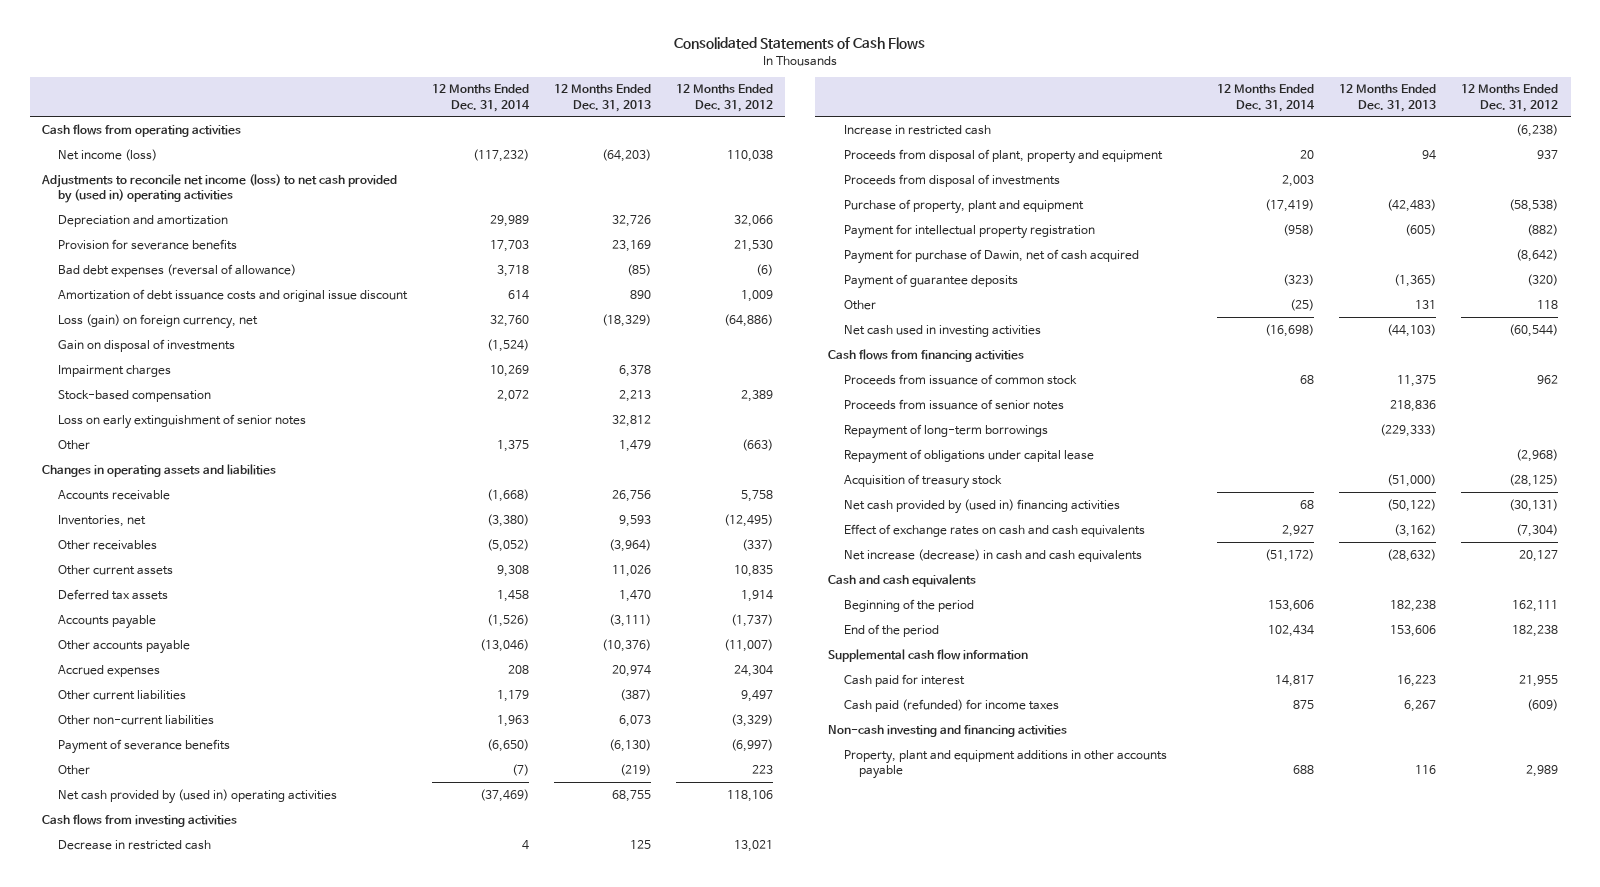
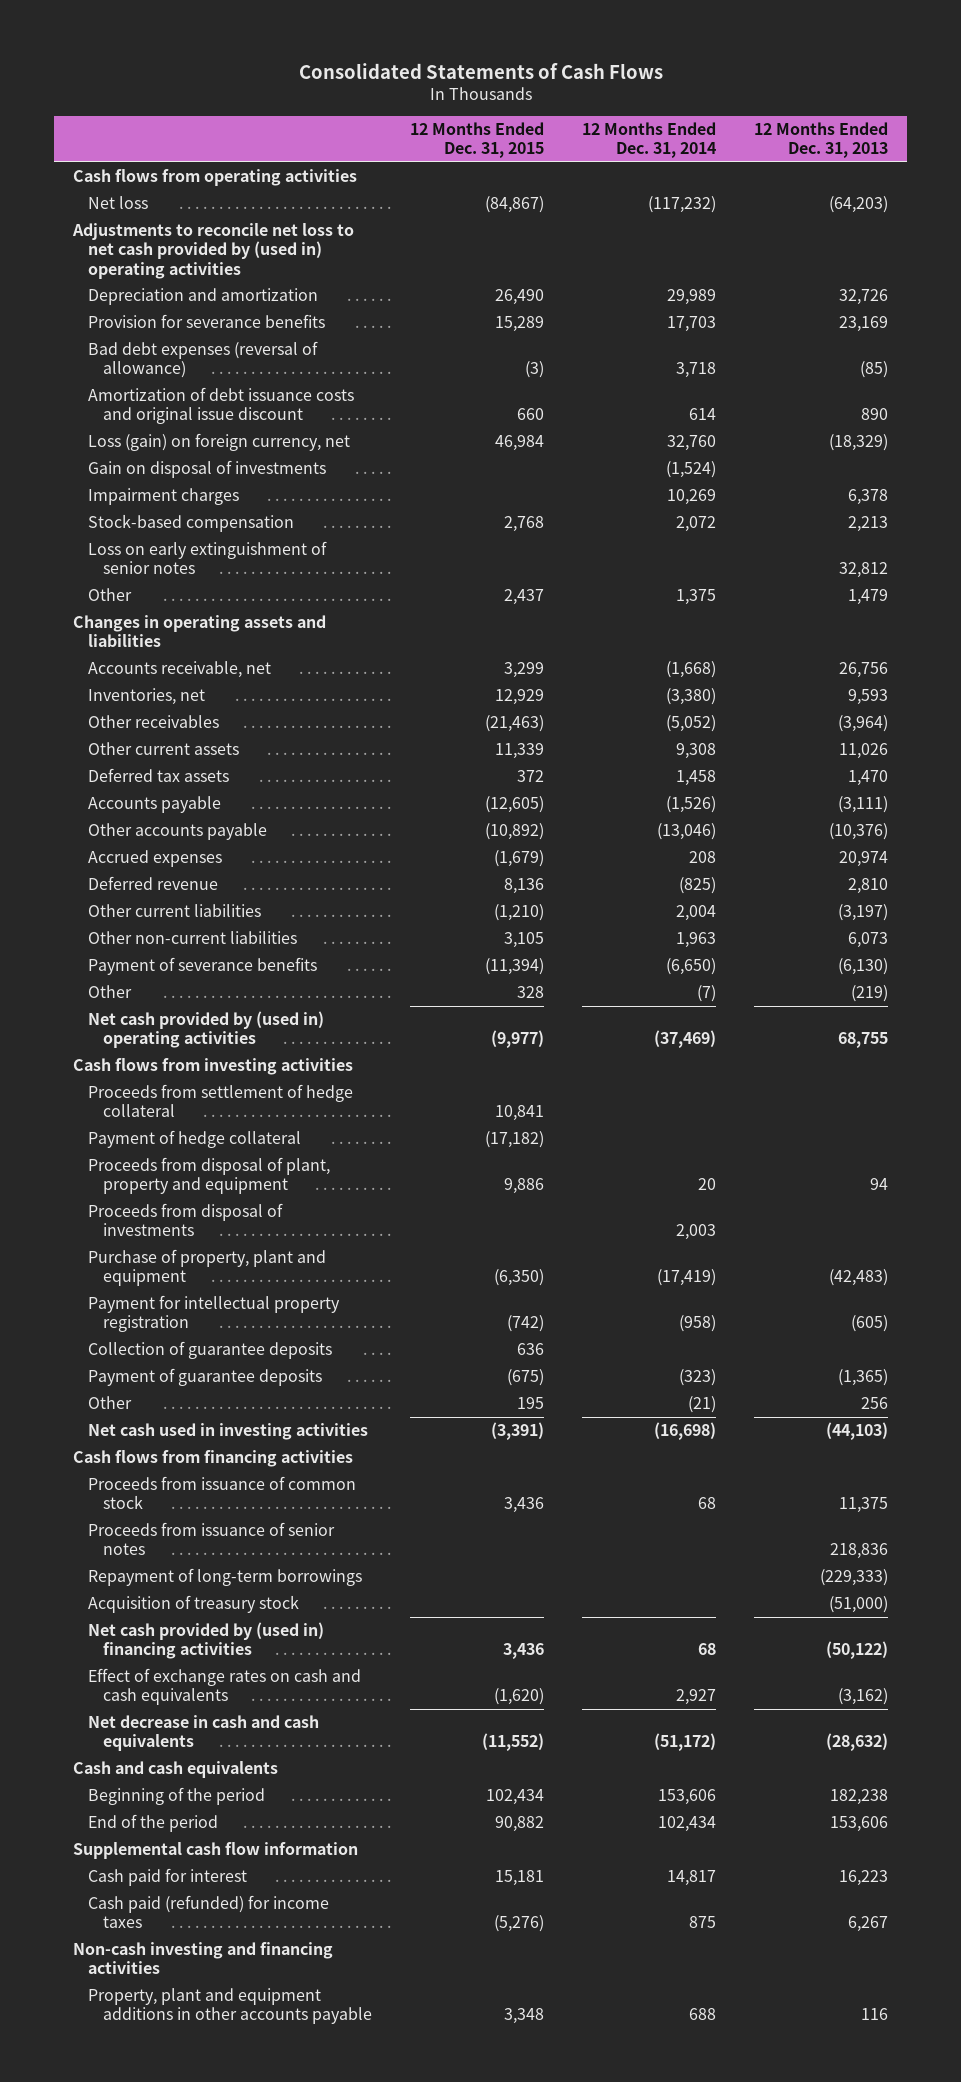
[675,84,773,112] 12 Months Ended Dec. 31, 2012 -> none
none -> [409,122,544,159] 12 Months Ended Dec. 31, 2015
[58,148,158,161] Net income (loss) -> [87,196,148,210] Net loss
[41,173,398,203] Adjustments to reconcile net income (loss) to net cash provided by (used in) operating activities -> [72,223,355,279] Adjustments to reconcile net loss to net cash provided by (used in) operating activities
[58,489,171,500] Accounts receivable -> [87,661,271,679] Accounts receivable, net
none -> [87,876,218,891] Deferred revenue
[496,689,529,702] 1,179 -> [675,905,716,922] 2,004
[619,688,651,701] (387) -> [838,904,889,922] (3,197)
[58,839,212,850] Decrease in restricted cash -> none
[843,124,991,135] Increase in restricted cash -> none
none -> [87,1084,353,1118] Proceeds from settlement of hedge collateral
none -> [87,1130,301,1149] Payment of hedge collateral
[843,248,1139,264] Payment for purchase of Dawin, net of cash acquired -> none
none -> [87,1341,332,1360] Collection of guarantee deposits
[1290,298,1315,311] (25) -> [687,1396,716,1414] (21)
[1415,299,1437,309] 131 -> [861,1397,889,1410] 256
[843,448,1094,464] Repayment of obligations under capital lease -> none
[843,548,1142,562] Net increase (decrease) in cash and cash equivalents -> [87,1715,319,1752] Net decrease in cash and cash equivalents

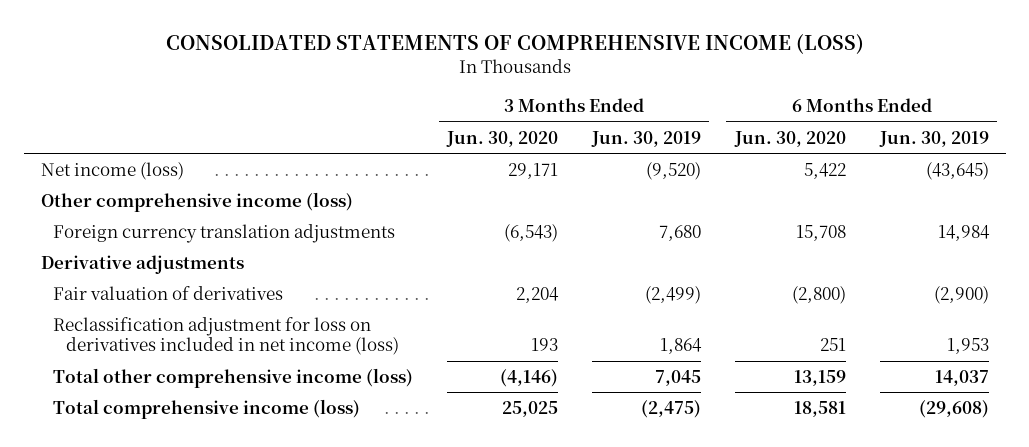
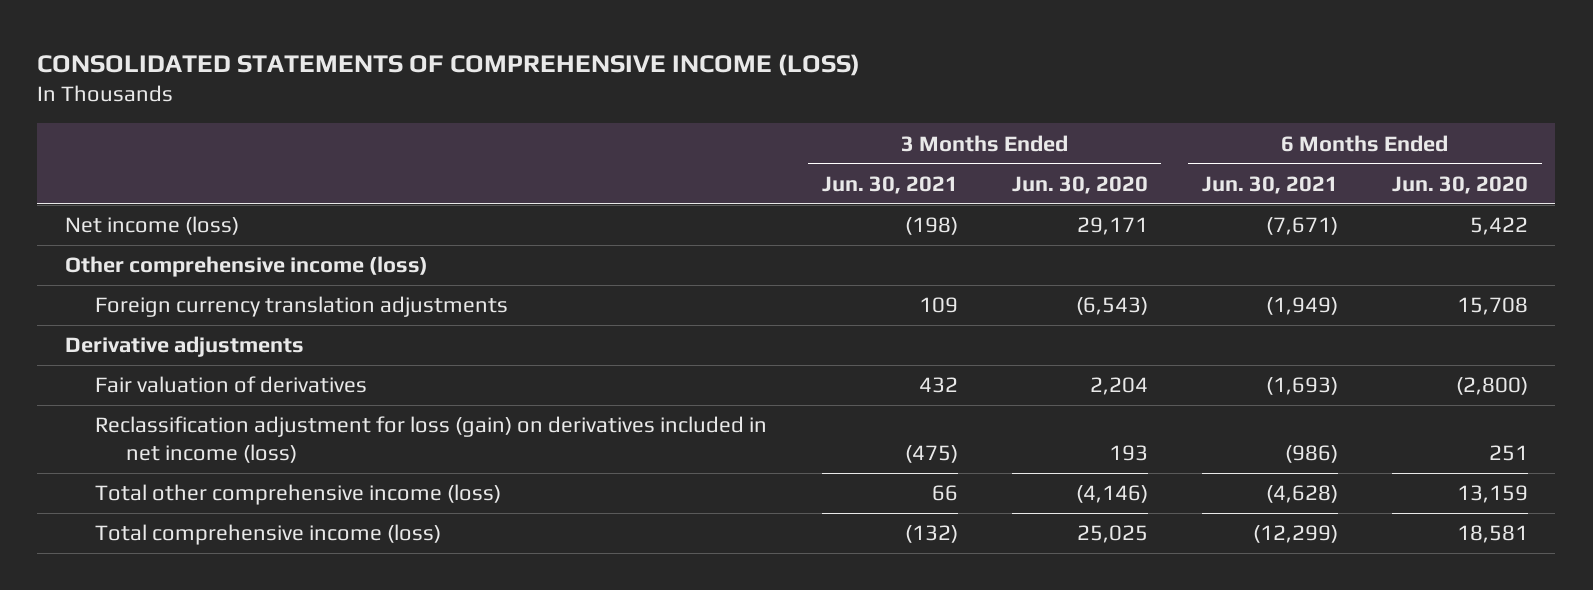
[590,130,701,147] Jun. 30, 2019 -> none
[878,130,989,147] Jun. 30, 2019 -> none
none -> [821,175,958,194] Jun. 30, 2021
none -> [1202,175,1339,194] Jun. 30, 2021
[53,316,399,356] Reclassification adjustment for loss on derivatives included in net income (loss) -> [95,416,768,464] Reclassification adjustment for loss (gain) on derivatives included in net income (loss)

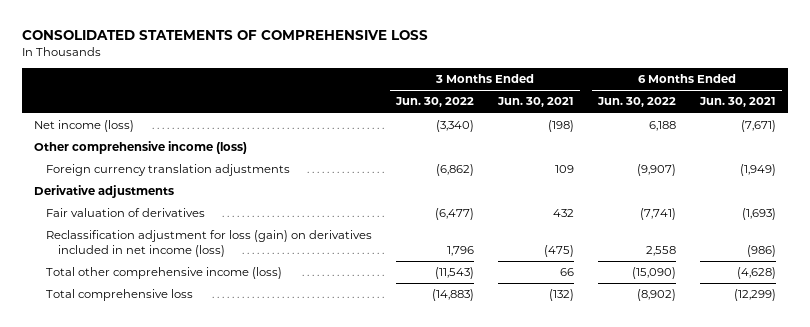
[37,53,861,76] CONSOLIDATED STATEMENTS OF COMPREHENSIVE INCOME (LOSS) -> [21,30,428,41] CONSOLIDATED STATEMENTS OF COMPREHENSIVE LOSS
[1011,175,1148,194] Jun. 30, 2020 -> none
[1392,175,1529,194] Jun. 30, 2020 -> none
none -> [395,97,475,108] Jun. 30, 2022
none -> [597,97,677,108] Jun. 30, 2022
[95,524,442,546] Total comprehensive income (loss) -> [46,289,194,302] Total comprehensive loss

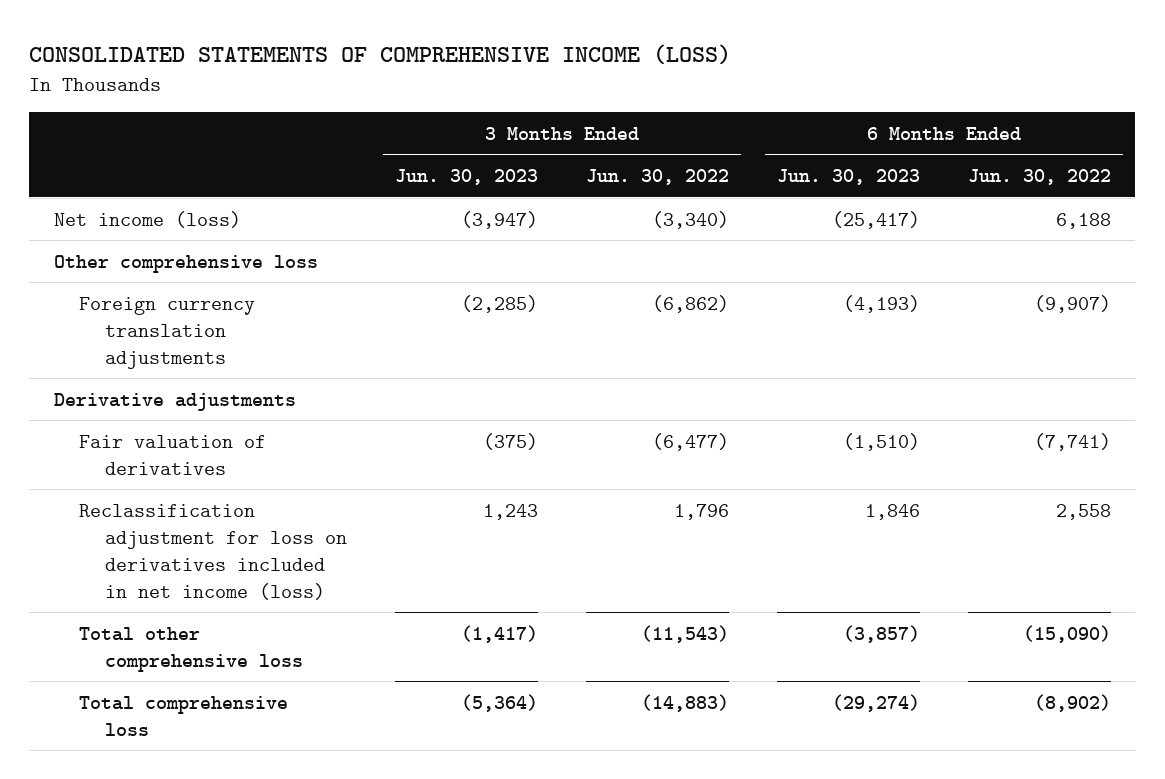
[21,30,428,41] CONSOLIDATED STATEMENTS OF COMPREHENSIVE LOSS -> [29,44,732,66] CONSOLIDATED STATEMENTS OF COMPREHENSIVE INCOME (LOSS)
[497,97,575,108] Jun. 30, 2021 -> none
[699,97,777,108] Jun. 30, 2021 -> none
none -> [395,168,539,185] Jun. 30, 2023
none -> [777,168,921,185] Jun. 30, 2023
[33,141,247,155] Other comprehensive income (loss) -> [53,254,318,273] Other comprehensive loss
[46,230,373,257] Reclassification adjustment for loss (gain) on derivatives included in net income (loss) -> [79,503,348,600] Reclassification adjustment for loss on derivatives included in net income (loss)
[46,267,283,280] Total other comprehensive income (loss) -> [79,626,304,672] Total other comprehensive loss

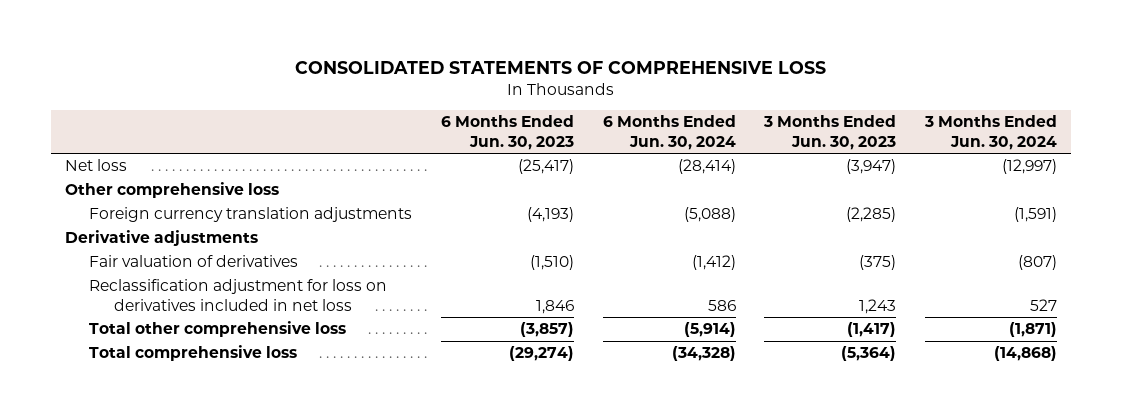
[29,44,732,66] CONSOLIDATED STATEMENTS OF COMPREHENSIVE INCOME (LOSS) -> [294,61,826,75] CONSOLIDATED STATEMENTS OF COMPREHENSIVE LOSS
[586,168,730,185] Jun. 30, 2022 -> none
[968,168,1112,185] Jun. 30, 2022 -> none
none -> [602,115,736,150] 6 Months Ended Jun. 30, 2024
none -> [923,115,1057,150] 3 Months Ended Jun. 30, 2024
[53,210,241,228] Net income (loss) -> [64,159,127,172] Net loss
[79,503,348,600] Reclassification adjustment for loss on derivatives included in net income (loss) -> [89,279,388,311] Reclassification adjustment for loss on derivatives included in net loss

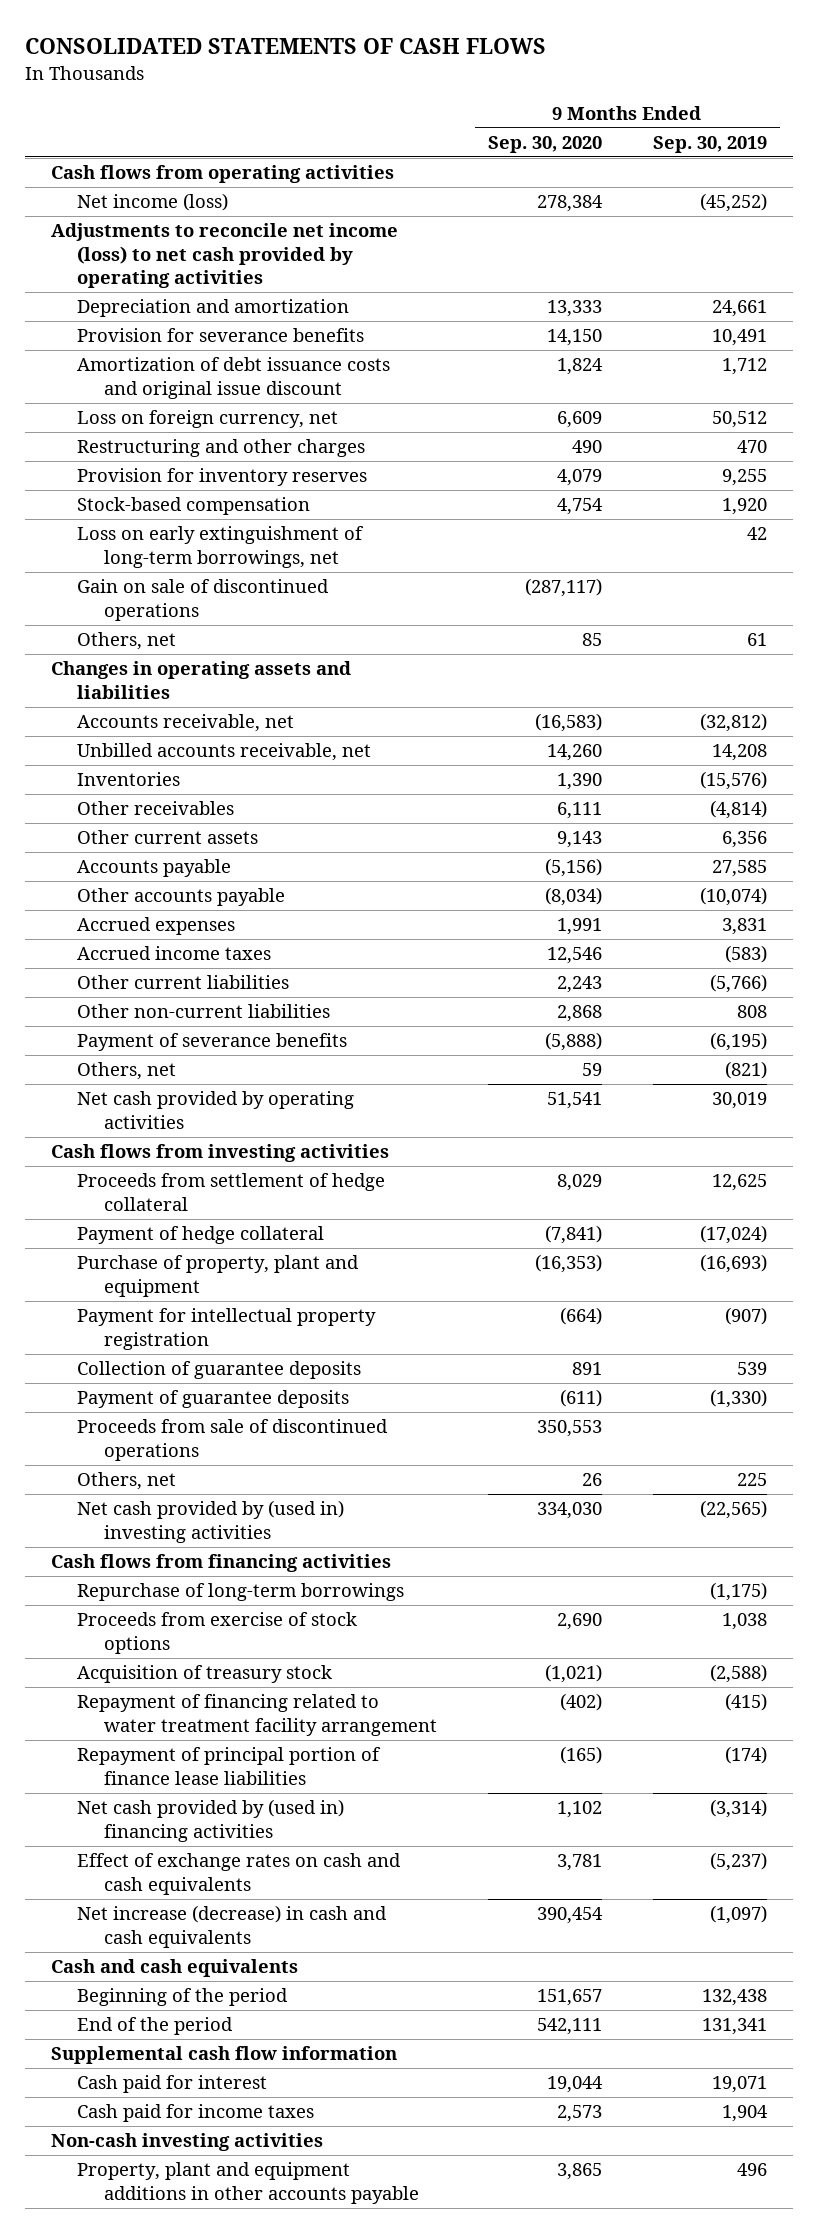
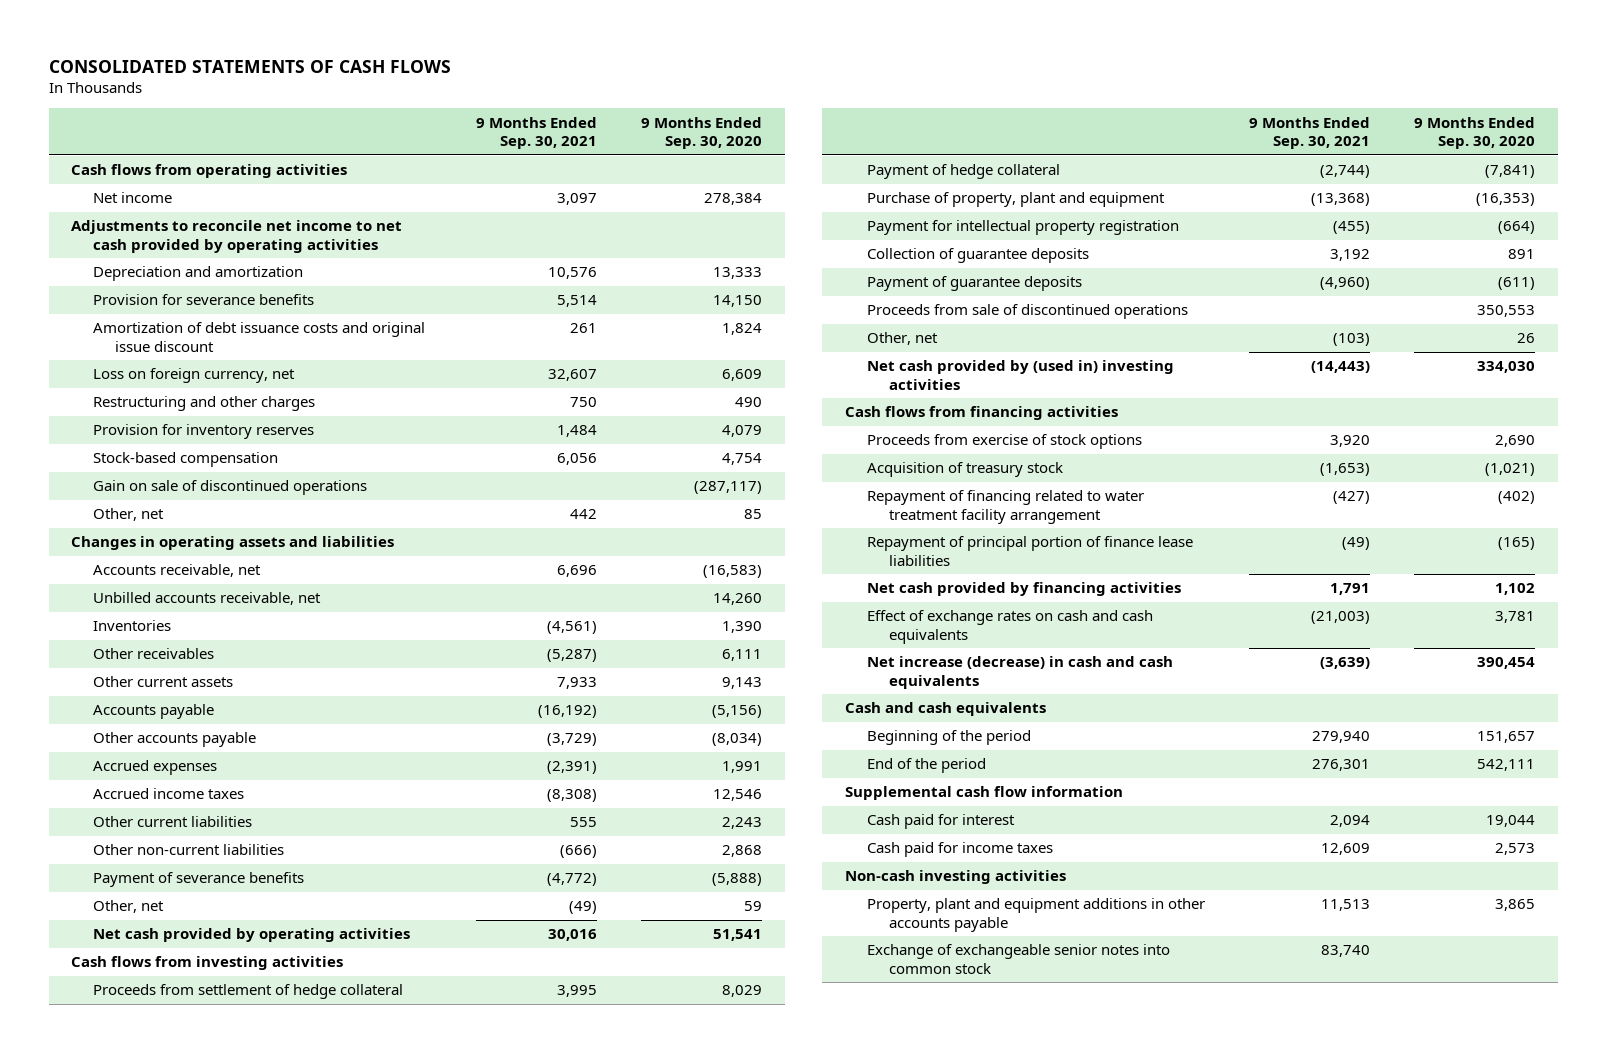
[652,135,767,153] Sep. 30, 2019 -> none
none -> [475,116,597,150] 9 Months Ended Sep. 30, 2021
[77,193,229,212] Net income (loss) -> [93,192,173,204] Net income
[50,223,398,289] Adjustments to reconcile net income (loss) to net cash provided by operating activities -> [71,220,403,254] Adjustments to reconcile net income to net cash provided by operating activities
[77,526,365,568] Loss on early extinguishment of long-term borrowings, net -> none
[77,632,177,651] Others, net -> [93,508,165,522] Other, net
[77,1062,177,1081] Others, net -> [93,900,165,914] Other, net
[77,1472,177,1491] Others, net -> [866,332,938,346] Other, net
[77,1583,405,1602] Repurchase of long-term borrowings -> none
[77,1799,345,1842] Net cash provided by (used in) financing activities -> [866,582,1181,597] Net cash provided by financing activities
none -> [866,944,1170,975] Exchange of exchangeable senior notes into common stock

